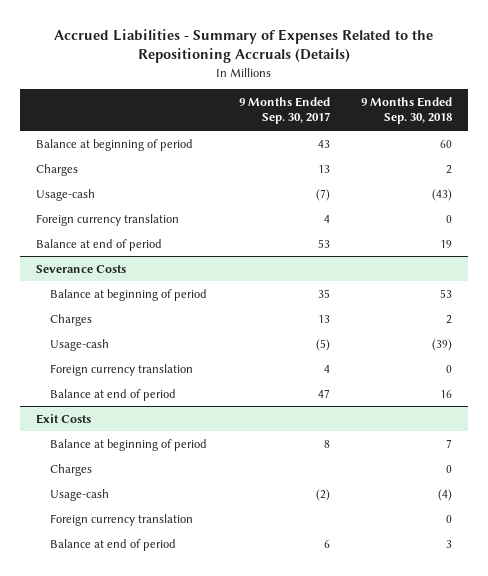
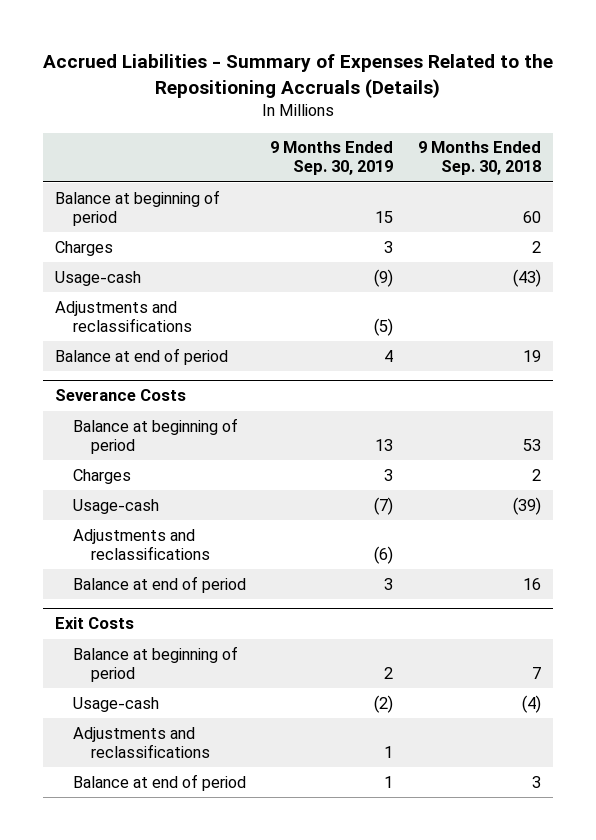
[238,96,330,125] 9 Months Ended Sep. 30, 2017 -> none
none -> [270,141,394,176] 9 Months Ended Sep. 30, 2019
[36,213,180,226] Foreign currency translation -> none
none -> [54,300,192,332] Adjustments and reclassifications
[50,363,194,376] Foreign currency translation -> none
none -> [72,528,210,560] Adjustments and reclassifications
[50,463,93,476] Charges -> none
[50,513,194,526] Foreign currency translation -> none
none -> [72,726,210,758] Adjustments and reclassifications

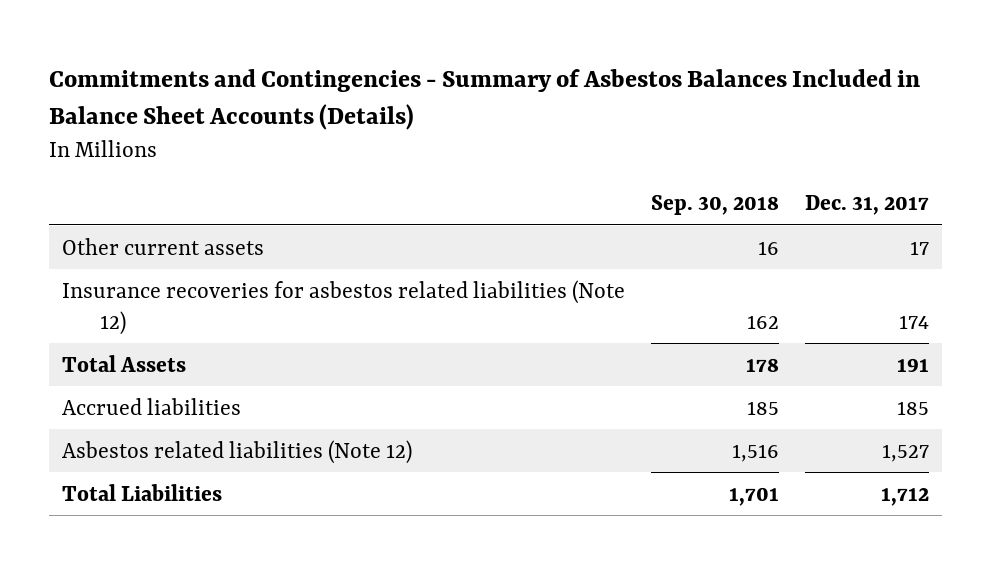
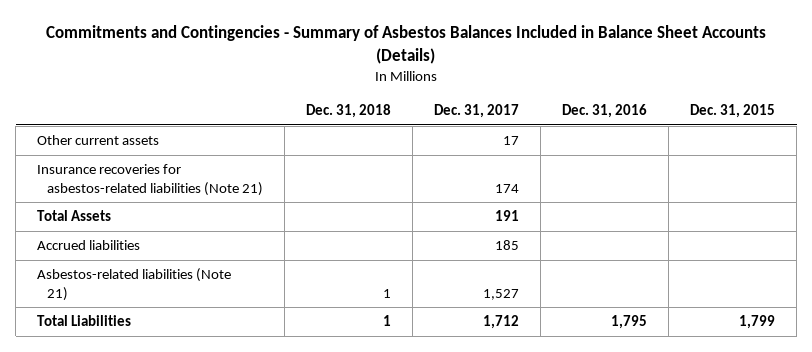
[650,195,779,216] Sep. 30, 2018 -> none
none -> [306,103,392,118] Dec. 31, 2018
none -> [562,103,648,118] Dec. 31, 2016
none -> [690,103,776,118] Dec. 31, 2015
[61,279,625,335] Insurance recoveries for asbestos related liabilities (Note 12) -> [36,164,264,196] Insurance recoveries for asbestos-related liabilities (Note 21)
[61,439,412,464] Asbestos related liabilities (Note 12) -> [36,268,231,301] Asbestos-related liabilities (Note 21)

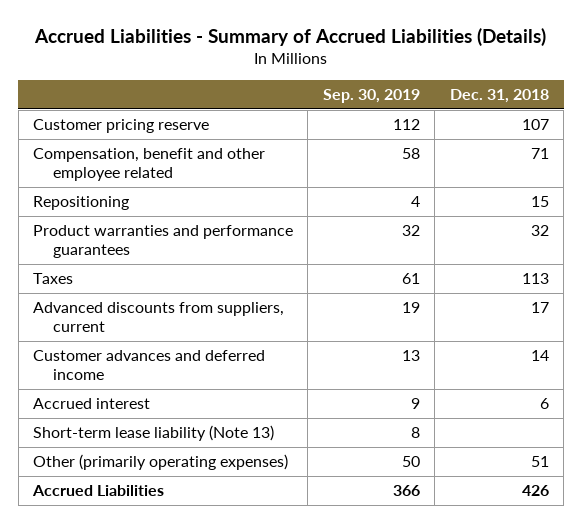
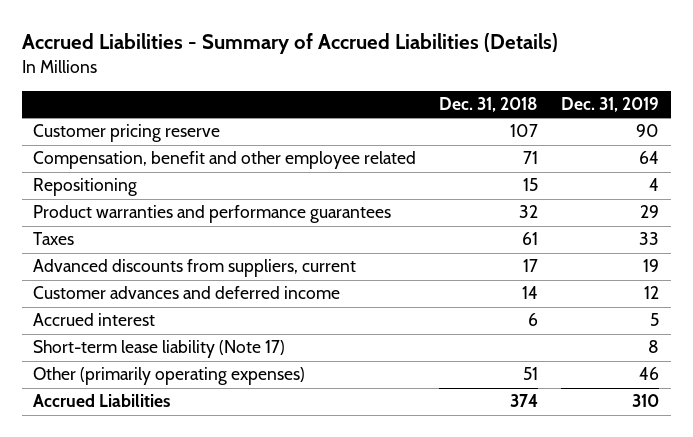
[322,89,420,104] Sep. 30, 2019 -> none
none -> [561,96,660,112] Dec. 31, 2019
[521,273,549,285] 113 -> [522,232,539,246] 61
[32,425,274,442] Short-term lease liability (Note 13) -> [33,340,286,359] Short-term lease liability (Note 17)
[521,485,549,497] 426 -> [510,394,539,408] 374

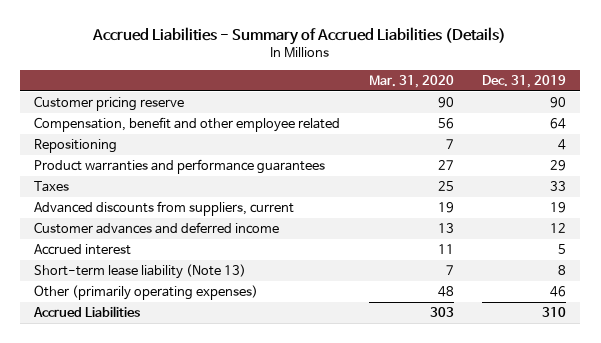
[439,96,539,112] Dec. 31, 2018 -> none
none -> [368,74,454,88] Mar. 31, 2020
[33,340,286,359] Short-term lease liability (Note 17) -> [34,263,247,279] Short-term lease liability (Note 13)

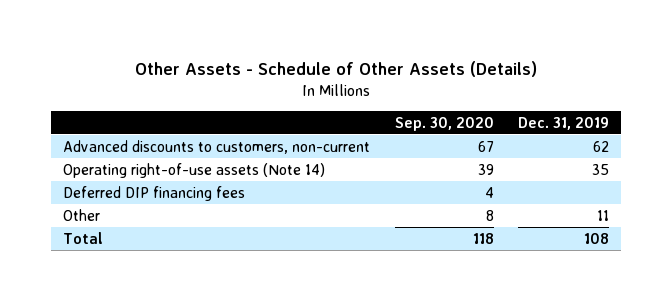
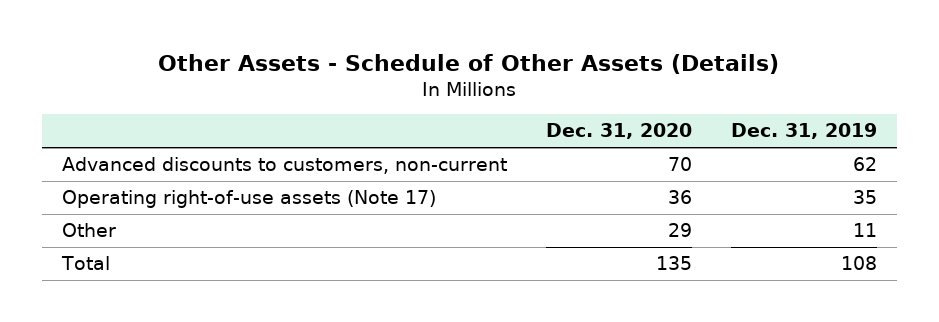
[394,116,494,131] Sep. 30, 2020 -> none
none -> [545,123,692,140] Dec. 31, 2020
[63,185,246,201] Deferred DIP financing fees -> none
[63,162,326,178] Operating right-of-use assets (Note 14) -> [61,190,436,209] Operating right-of-use assets (Note 17)

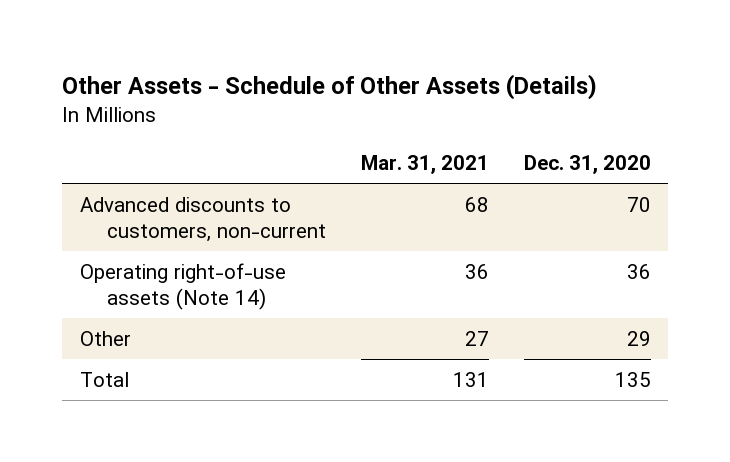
[731,123,878,140] Dec. 31, 2019 -> none
none -> [360,154,489,174] Mar. 31, 2021
[61,190,436,209] Operating right-of-use assets (Note 17) -> [79,262,286,310] Operating right-of-use assets (Note 14)

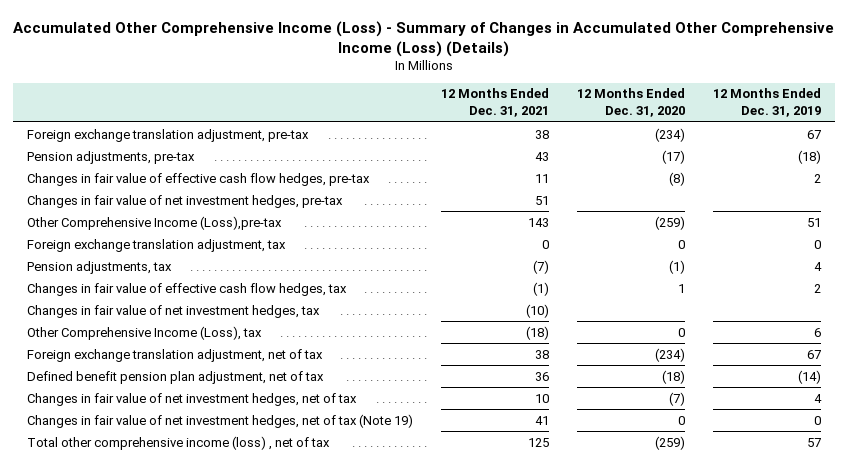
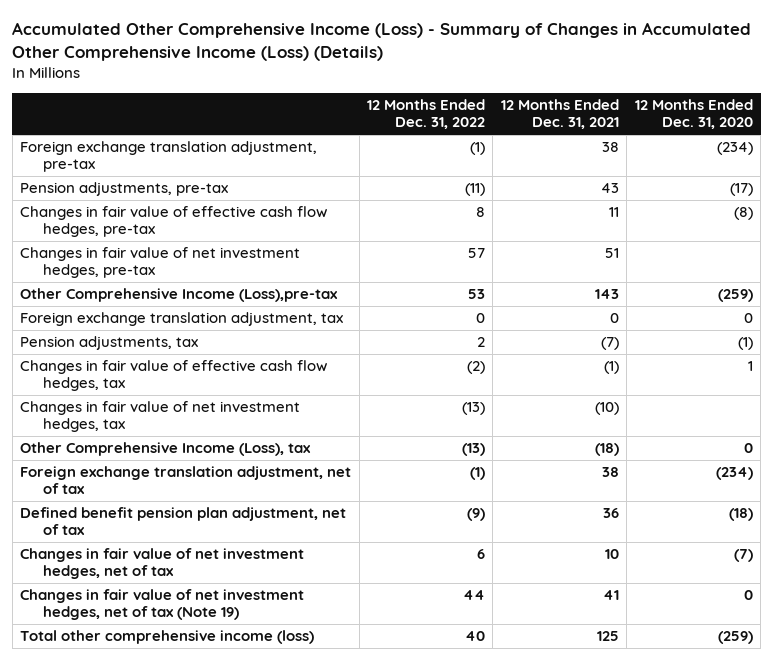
[712,88,821,118] 12 Months Ended Dec. 31, 2019 -> none
none -> [366,99,485,130] 12 Months Ended Dec. 31, 2022
[26,435,330,450] Total other comprehensive income (loss) , net of tax -> [20,630,315,645] Total other comprehensive income (loss)

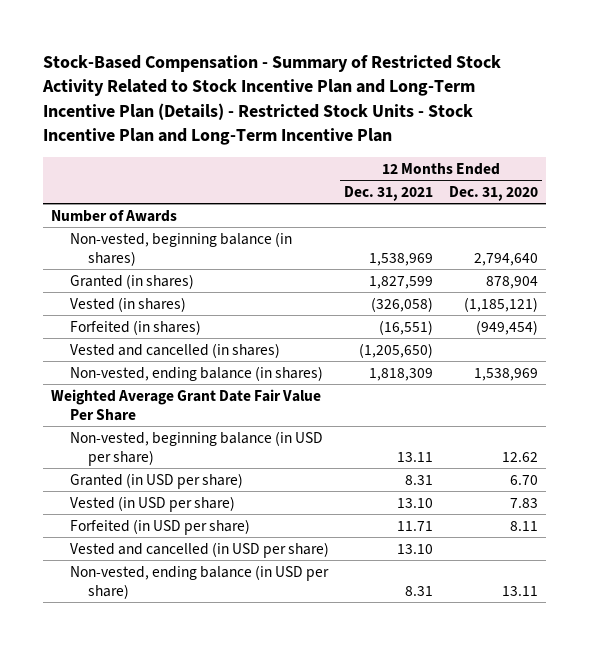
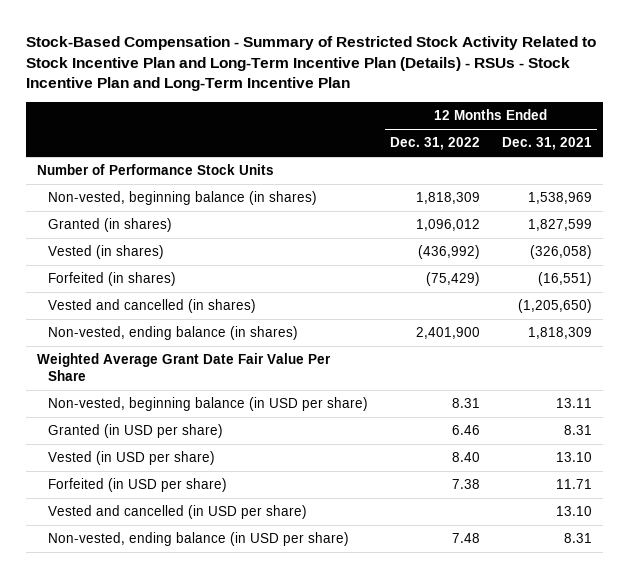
[42,54,502,146] Stock-Based Compensation - Summary of Restricted Stock Activity Related to Stock Incentive Plan and Long-Term Incentive Plan (Details) - Restricted Stock Units - Stock Incentive Plan and Long-Term Incentive Plan -> [25,35,596,92] Stock-Based Compensation - Summary of Restricted Stock Activity Related to Stock Incentive Plan and Long-Term Incentive Plan (Details) - RSUs - Stock Incentive Plan and Long-Term Incentive Plan
[449,185,539,201] Dec. 31, 2020 -> none
none -> [390,137,481,151] Dec. 31, 2022
[51,209,178,222] Number of Awards -> [36,164,274,176] Number of Performance Stock Units

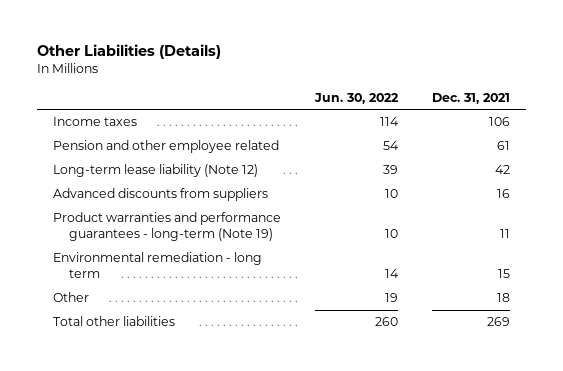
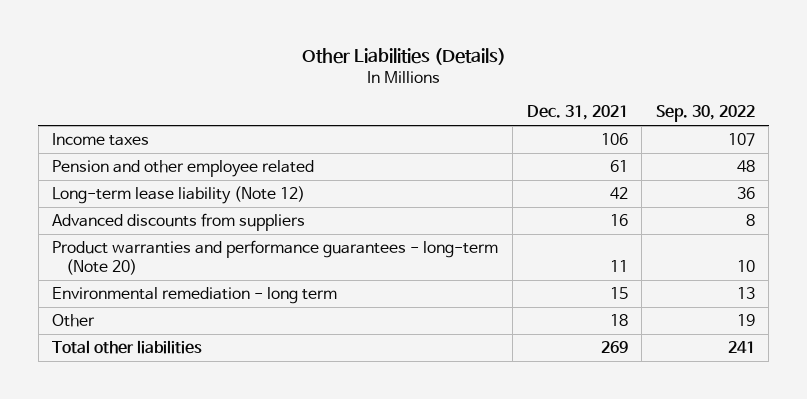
[313,92,399,104] Jun. 30, 2022 -> none
none -> [655,105,755,123] Sep. 30, 2022
[53,212,282,242] Product warranties and performance guarantees - long-term (Note 19) -> [52,240,499,276] Product warranties and performance guarantees - long-term (Note 20)

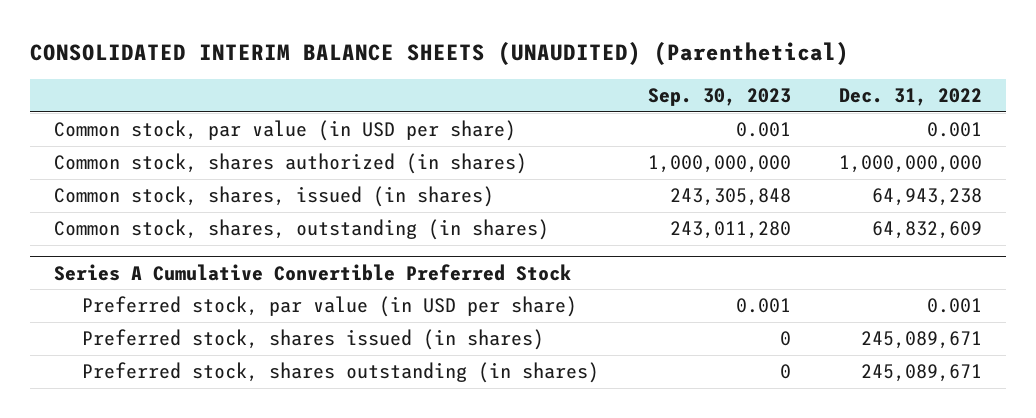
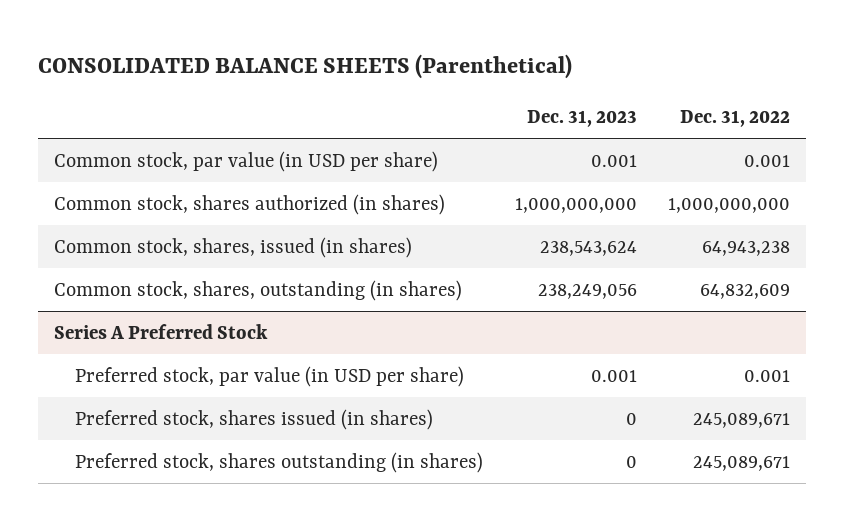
[29,41,849,65] CONSOLIDATED INTERIM BALANCE SHEETS (UNAUDITED) (Parenthetical) -> [38,53,573,79] CONSOLIDATED BALANCE SHEETS (Parenthetical)
[647,88,791,107] Sep. 30, 2023 -> none
none -> [526,109,637,127] Dec. 31, 2023
[54,263,572,281] Series A Cumulative Convertible Preferred Stock -> [54,323,269,339] Series A Preferred Stock

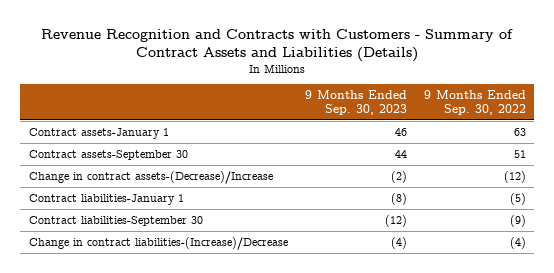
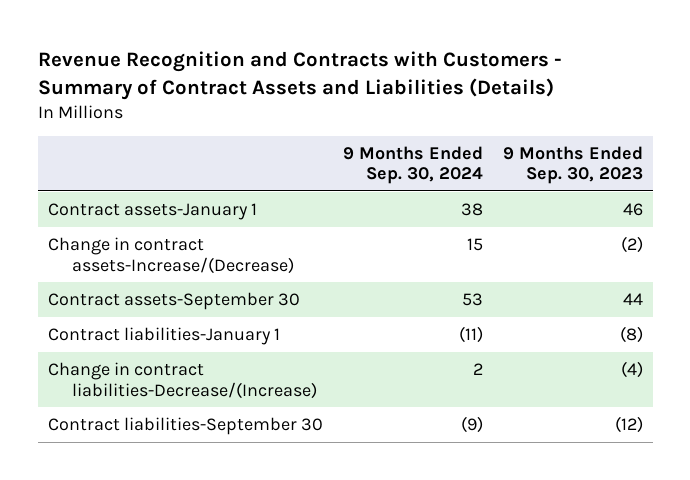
[423,90,526,115] 9 Months Ended Sep. 30, 2022 -> none
none -> [342,145,483,185] 9 Months Ended Sep. 30, 2024
none -> [47,236,295,274] Change in contract assets-Increase/(Decrease)
[28,170,273,184] Change in contract assets-(Decrease)/Increase -> none
none -> [47,361,318,399] Change in contract liabilities-Decrease/(Increase)
[28,236,288,250] Change in contract liabilities-(Increase)/Decrease -> none

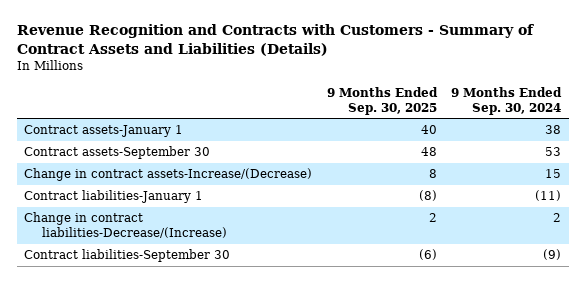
[502,145,643,185] 9 Months Ended Sep. 30, 2023 -> none
none -> [326,87,438,115] 9 Months Ended Sep. 30, 2025
[47,236,295,274] Change in contract assets-Increase/(Decrease) -> [23,168,312,182] Change in contract assets-Increase/(Decrease)

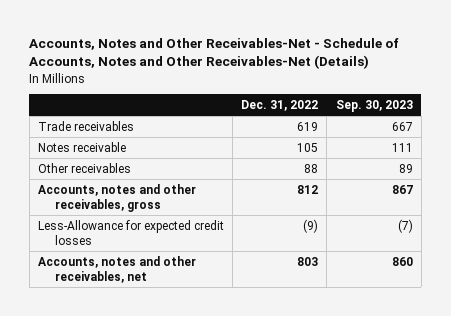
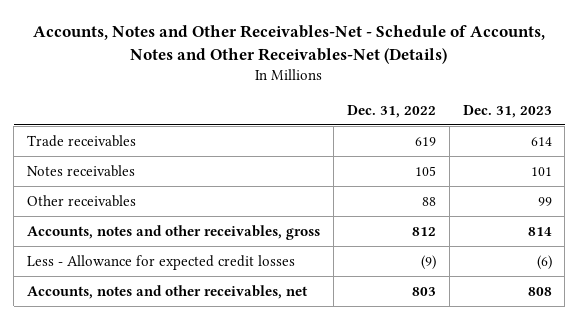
[335,100,413,113] Sep. 30, 2023 -> none
none -> [462,104,552,118] Dec. 31, 2023
[38,141,127,152] Notes receivable -> [26,164,135,177] Notes receivables
[38,219,225,245] Less-Allowance for expected credit losses -> [26,254,295,270] Less - Allowance for expected credit losses

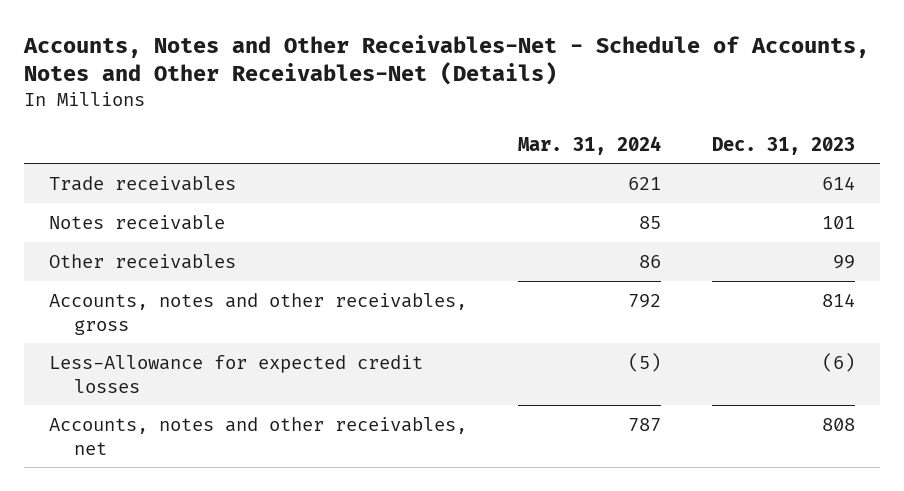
[346,104,436,118] Dec. 31, 2022 -> none
none -> [517,135,661,155] Mar. 31, 2024
[26,164,135,177] Notes receivables -> [49,214,226,230] Notes receivable
[26,254,295,270] Less - Allowance for expected credit losses -> [49,354,424,393] Less-Allowance for expected credit losses

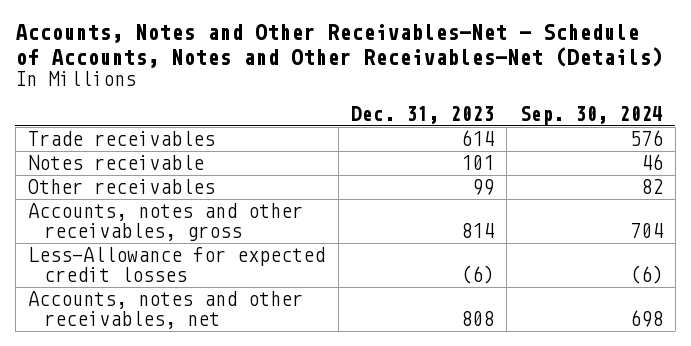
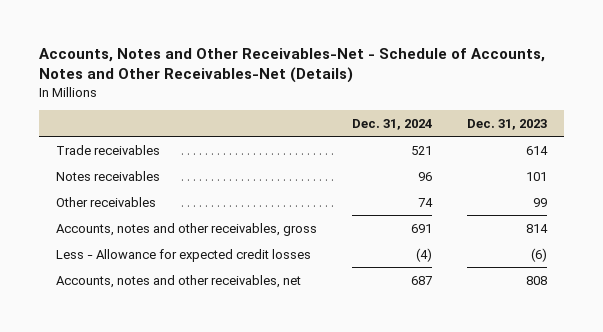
[519,106,663,126] Sep. 30, 2024 -> none
none -> [351,118,432,130] Dec. 31, 2024
[28,155,205,171] Notes receivable -> [56,170,161,181] Notes receivables
[28,247,326,283] Less-Allowance for expected credit losses -> [56,248,312,262] Less - Allowance for expected credit losses

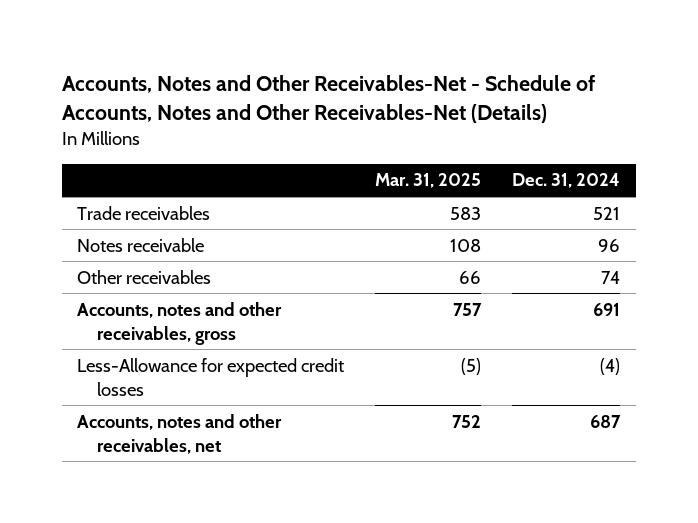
[466,118,547,130] Dec. 31, 2023 -> none
none -> [375,173,482,189] Mar. 31, 2025
[56,170,161,181] Notes receivables -> [77,237,205,252] Notes receivable
[56,248,312,262] Less - Allowance for expected credit losses -> [77,357,345,396] Less-Allowance for expected credit losses

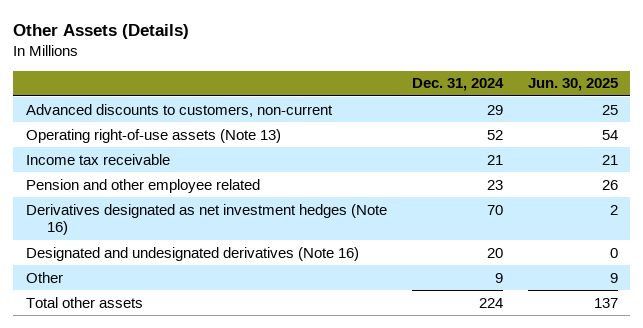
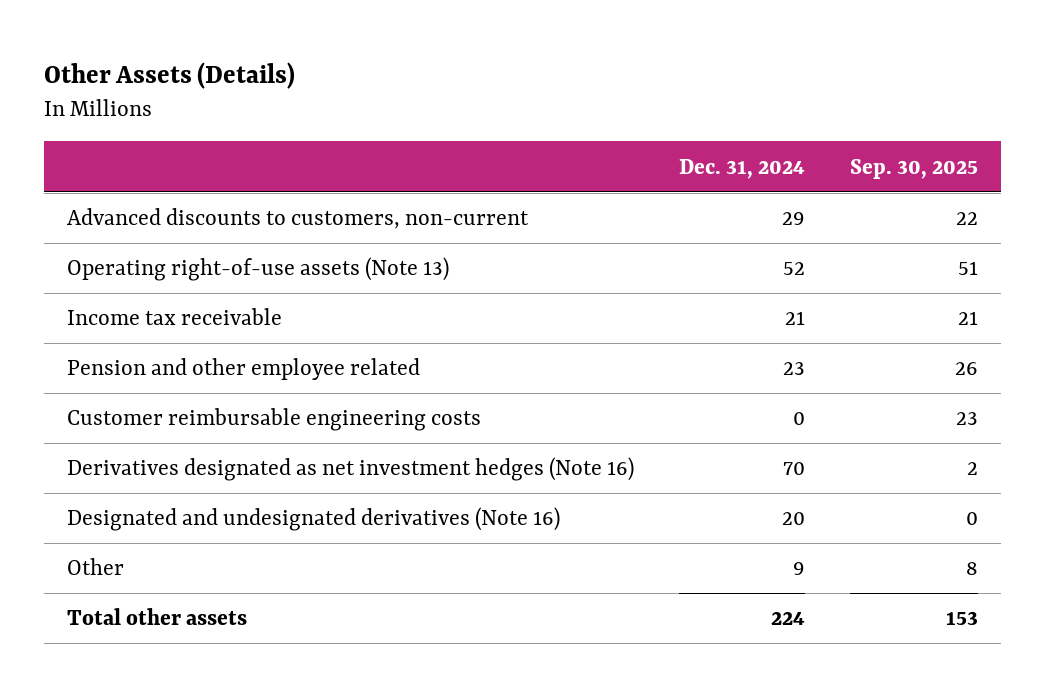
[527,78,618,92] Jun. 30, 2025 -> none
none -> [850,158,979,179] Sep. 30, 2025
none -> [66,408,481,432] Customer reimbursable engineering costs

